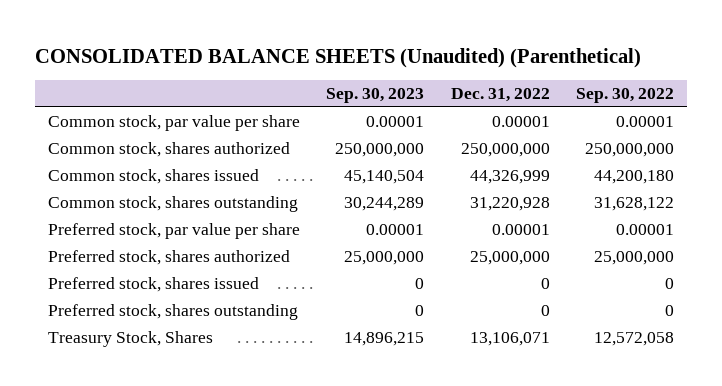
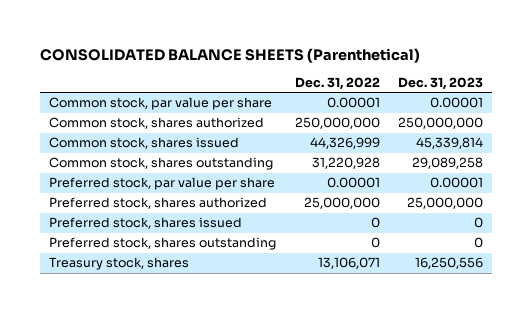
[35,47,642,68] CONSOLIDATED BALANCE SHEETS (Unaudited) (Parenthetical) -> [40,48,421,64] CONSOLIDATED BALANCE SHEETS (Parenthetical)
[326,88,425,104] Sep. 30, 2023 -> none
[575,88,674,104] Sep. 30, 2022 -> none
none -> [397,77,483,91] Dec. 31, 2023
[48,331,214,348] Treasury Stock, Shares -> [49,257,190,271] Treasury stock, shares

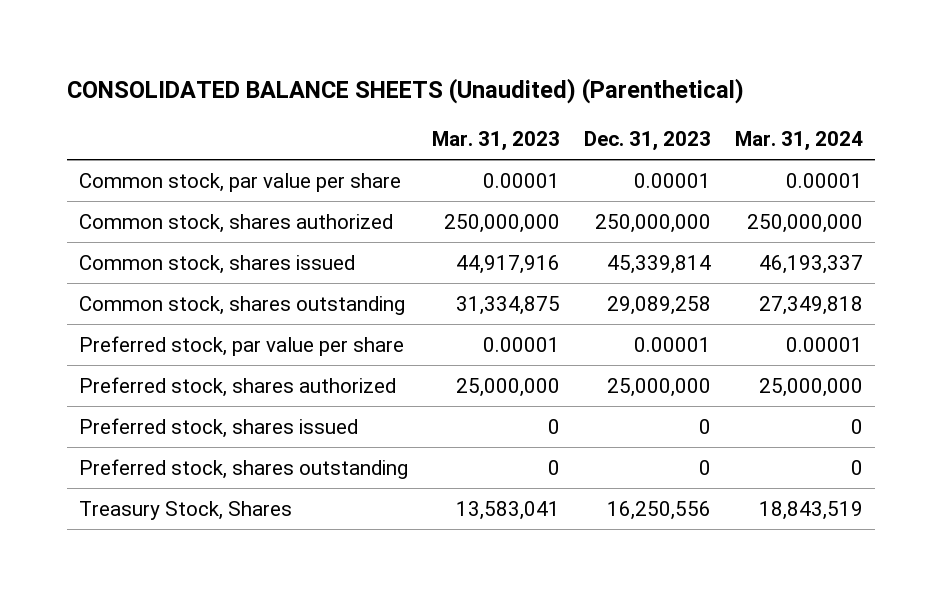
[40,48,421,64] CONSOLIDATED BALANCE SHEETS (Parenthetical) -> [66,78,744,105] CONSOLIDATED BALANCE SHEETS (Unaudited) (Parenthetical)
[294,77,380,91] Dec. 31, 2022 -> none
none -> [431,131,560,152] Mar. 31, 2023
none -> [734,131,863,152] Mar. 31, 2024
[49,257,190,271] Treasury stock, shares -> [78,500,292,520] Treasury Stock, Shares

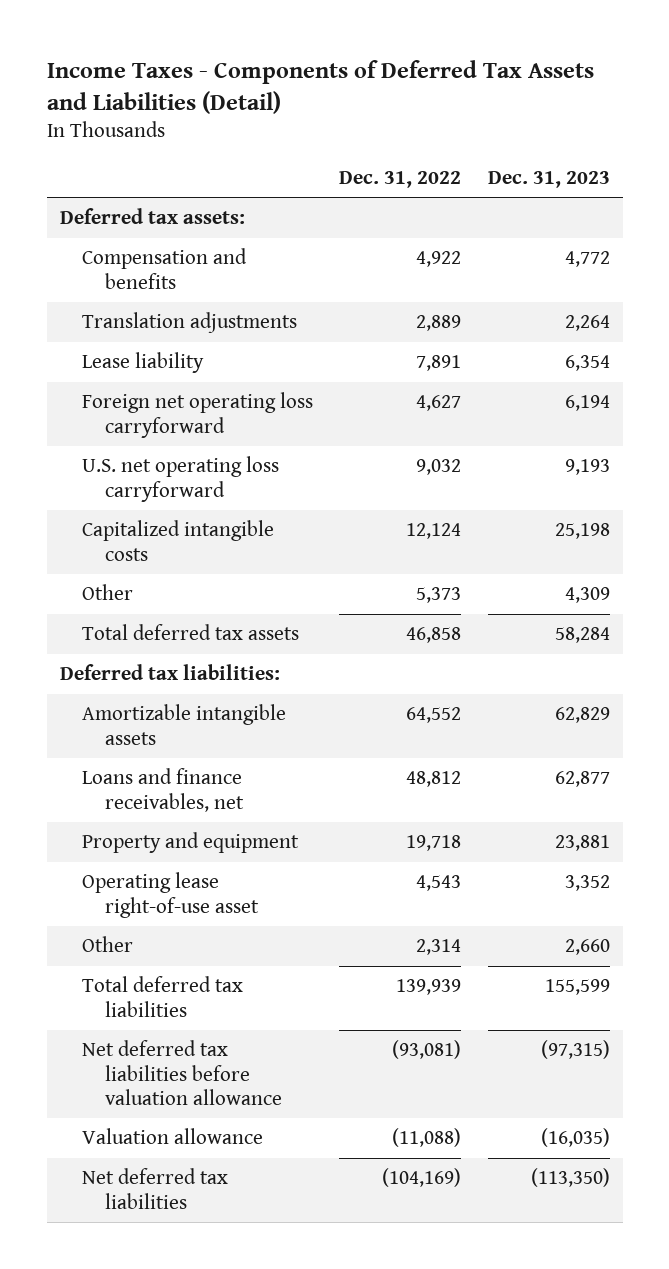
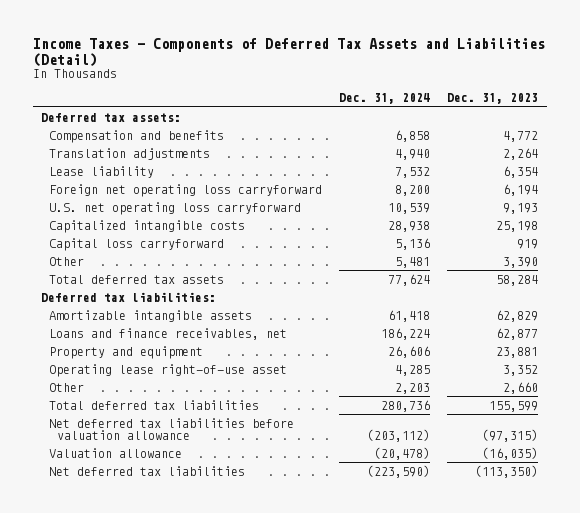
[339,170,462,188] Dec. 31, 2022 -> none
none -> [339,93,431,105] Dec. 31, 2024
none -> [49,237,225,251] Capital loss carryforward
[564,587,610,604] 4,309 -> [503,256,539,268] 3,390

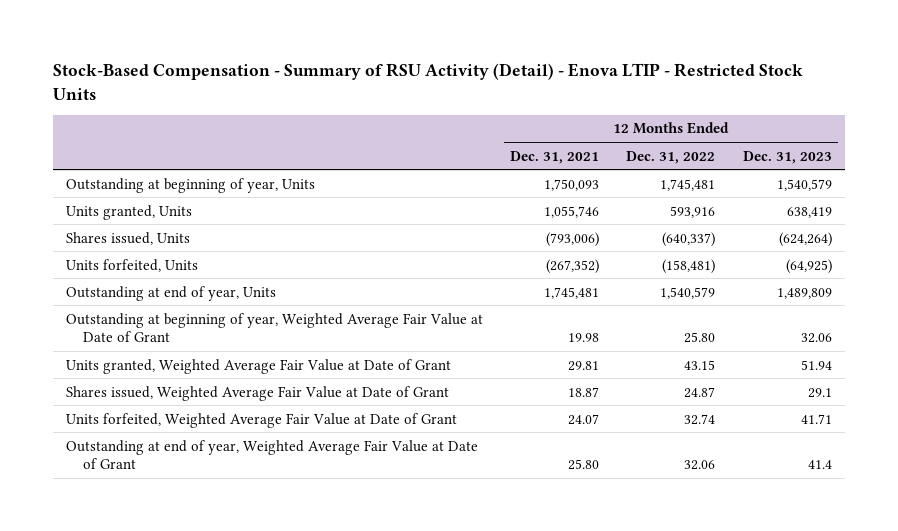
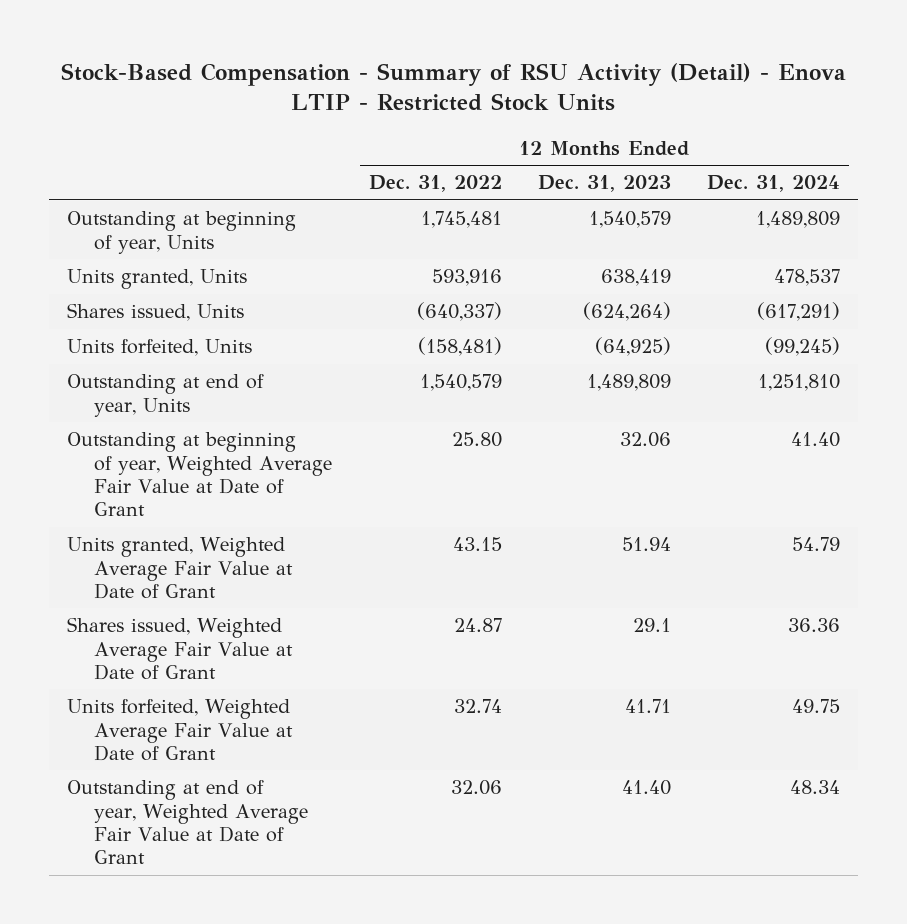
[510,150,600,164] Dec. 31, 2021 -> none
none -> [707,175,841,193] Dec. 31, 2024
[807,460,832,470] 41.4 -> [621,780,671,796] 41.40

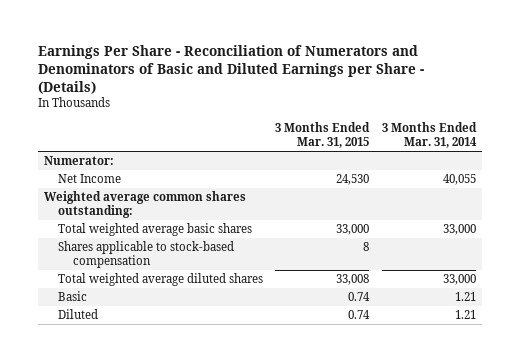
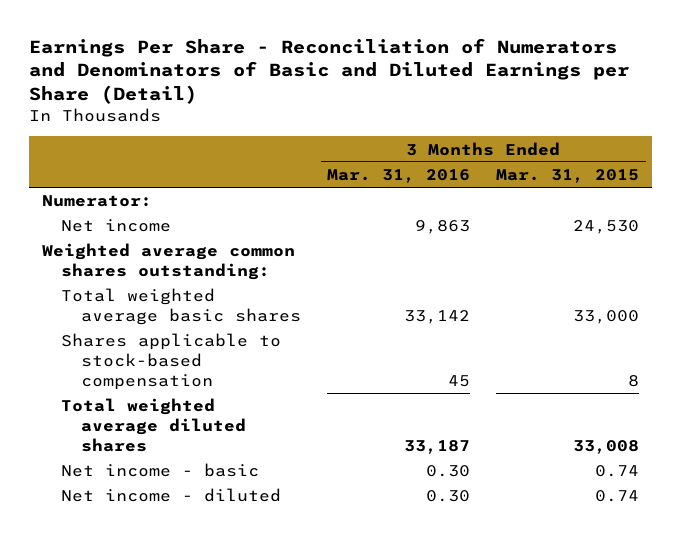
[37,44,424,94] Earnings Per Share - Reconciliation of Numerators and Denominators of Basic and Diluted Earnings per Share - (Details) -> [28,37,629,105] Earnings Per Share - Reconciliation of Numerators and Denominators of Basic and Diluted Earnings per Share (Detail)
[381,122,477,149] 3 Months Ended Mar. 31, 2014 -> none
none -> [327,169,471,184] Mar. 31, 2016
[58,174,122,184] Net Income -> [61,219,172,233] Net income
[58,291,88,302] Basic -> [61,463,260,478] Net income - basic
[58,309,99,320] Diluted -> [61,488,282,503] Net income - diluted

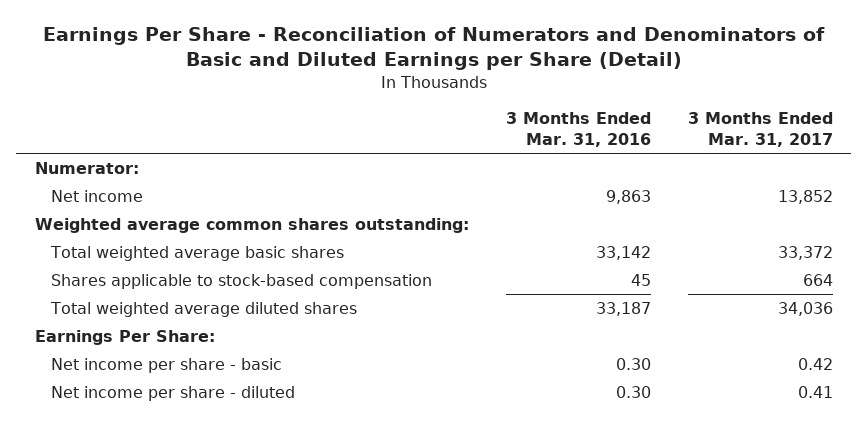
[496,169,640,184] Mar. 31, 2015 -> none
none -> [687,112,833,147] 3 Months Ended Mar. 31, 2017
none -> [34,330,215,346] Earnings Per Share:
[61,463,260,478] Net income - basic -> [50,358,282,374] Net income per share - basic
[61,488,282,503] Net income - diluted -> [50,386,295,402] Net income per share - diluted

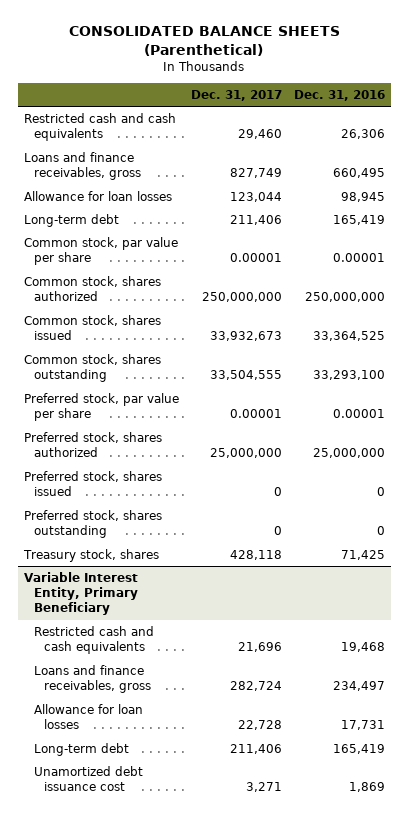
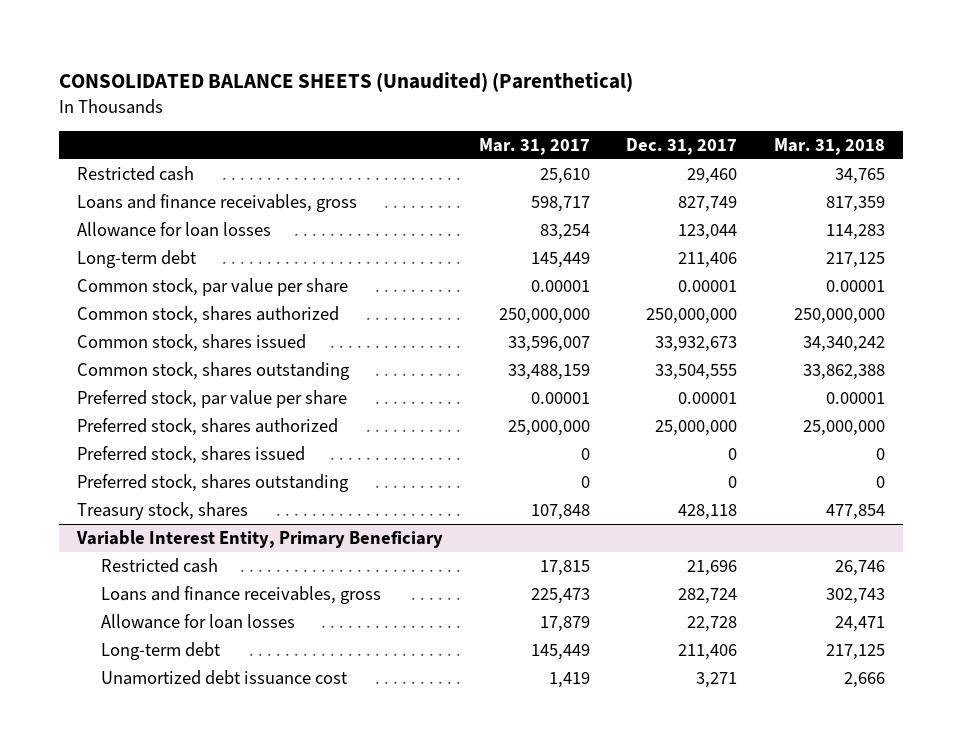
[69,26,341,56] CONSOLIDATED BALANCE SHEETS (Parenthetical) -> [59,71,634,92] CONSOLIDATED BALANCE SHEETS (Unaudited) (Parenthetical)
[293,90,385,102] Dec. 31, 2016 -> none
none -> [479,137,591,155] Mar. 31, 2017
none -> [773,137,885,155] Mar. 31, 2018
[23,113,176,142] Restricted cash and cash equivalents -> [77,165,195,181] Restricted cash
[33,626,154,655] Restricted cash and cash equivalents -> [101,557,219,573] Restricted cash

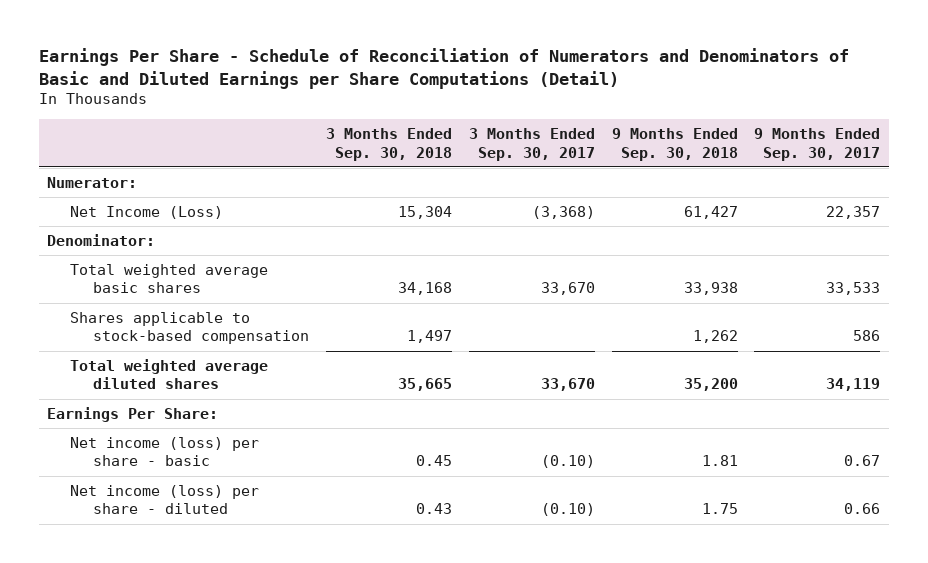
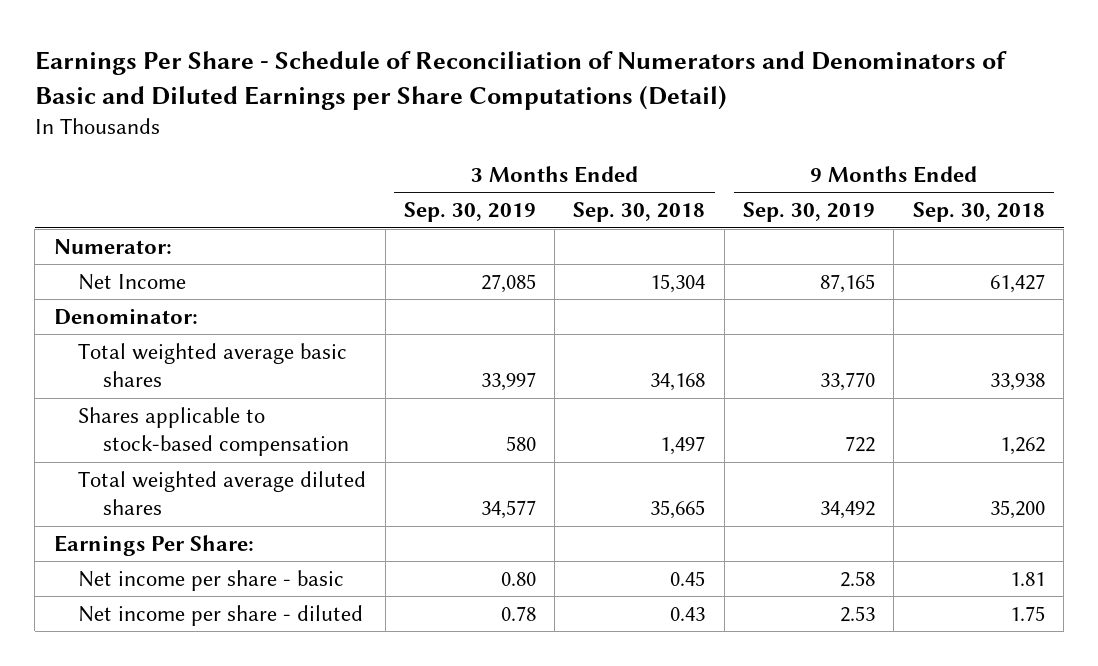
[468,128,595,161] 3 Months Ended Sep. 30, 2017 -> none
[754,128,881,161] 9 Months Ended Sep. 30, 2017 -> none
none -> [403,202,536,223] Sep. 30, 2019
none -> [743,202,876,223] Sep. 30, 2019
[70,206,224,220] Net Income (Loss) -> [78,273,187,290] Net Income
[70,437,260,467] Net income (loss) per share - basic -> [78,569,345,591] Net income per share - basic
[70,485,260,515] Net income (loss) per share - diluted -> [78,604,364,626] Net income per share - diluted

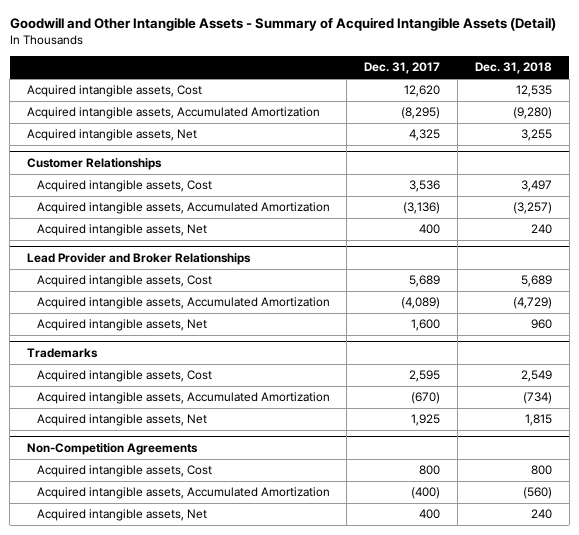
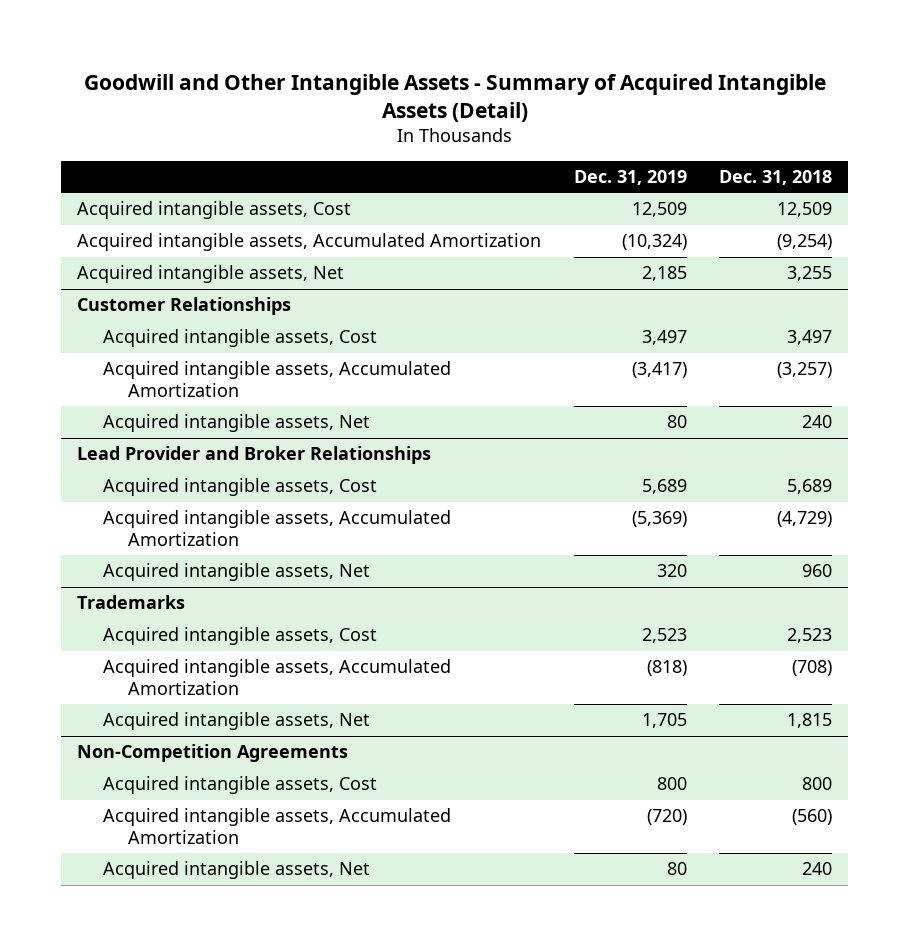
[364,62,441,75] Dec. 31, 2017 -> none
none -> [573,169,687,185] Dec. 31, 2019
[515,85,552,98] 12,535 -> [776,202,832,218] 12,509
[512,107,552,120] (9,280) -> [776,234,832,251] (9,254)
[520,370,552,383] 2,549 -> [786,628,832,644] 2,523
[522,392,552,405] (734) -> [791,660,832,677] (708)

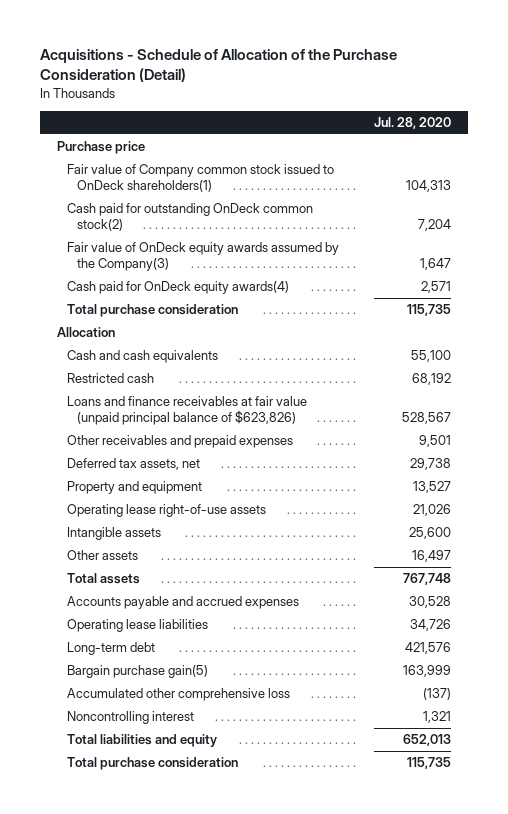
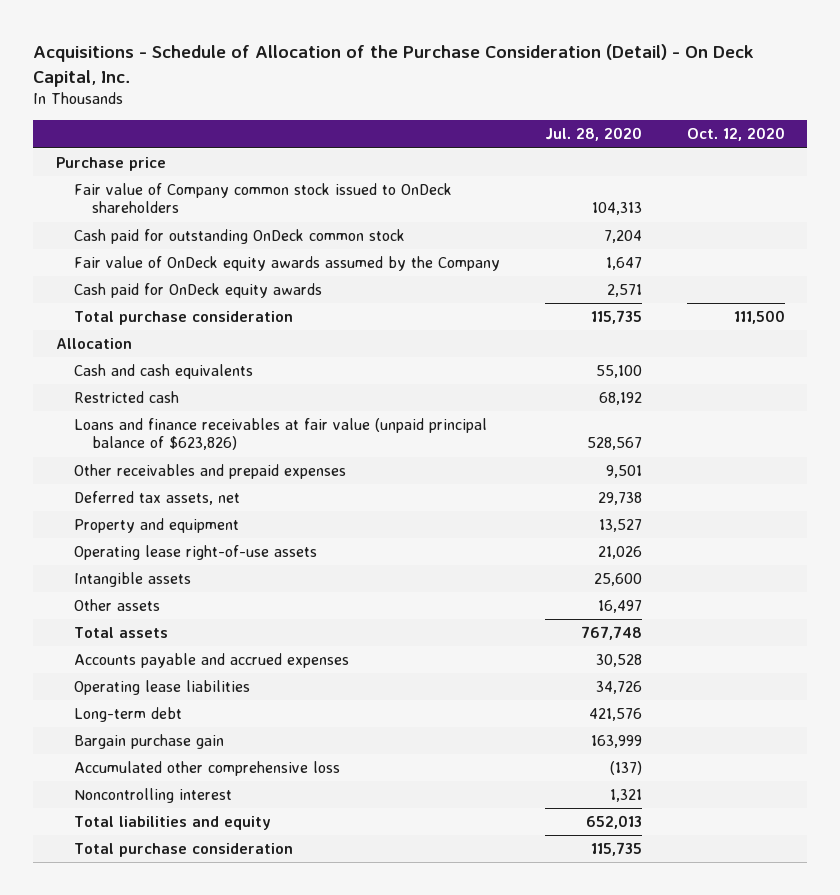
[39,48,397,83] Acquisitions - Schedule of Allocation of the Purchase Consideration (Detail) -> [33,43,755,87] Acquisitions - Schedule of Allocation of the Purchase Consideration (Detail) - On Deck Capital, Inc.
none -> [686,127,785,142] Oct. 12, 2020
[66,164,334,193] Fair value of Company common stock issued to OnDeck shareholders(1) -> [73,183,452,214] Fair value of Company common stock issued to OnDeck shareholders
[66,203,313,232] Cash paid for outstanding OnDeck common stock(2) -> [73,229,405,245] Cash paid for outstanding OnDeck common stock
[66,242,339,272] Fair value of OnDeck equity awards assumed by the Company(3) -> [73,256,500,272] Fair value of OnDeck equity awards assumed by the Company
[66,281,289,295] Cash paid for OnDeck equity awards(4) -> [73,283,322,299] Cash paid for OnDeck equity awards
[66,665,208,679] Bargain purchase gain(5) -> [73,734,224,750] Bargain purchase gain

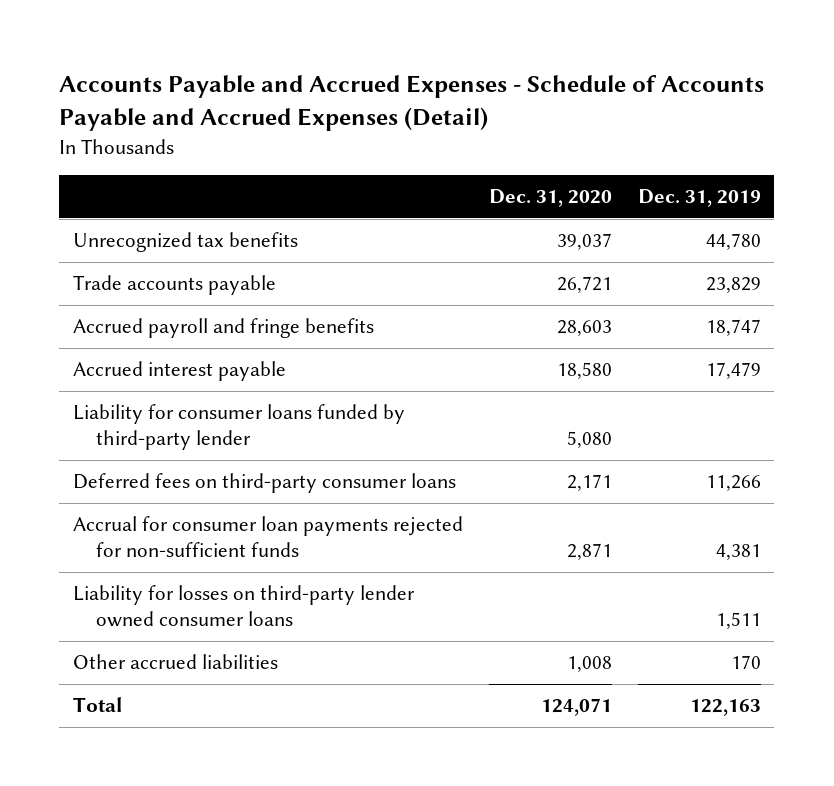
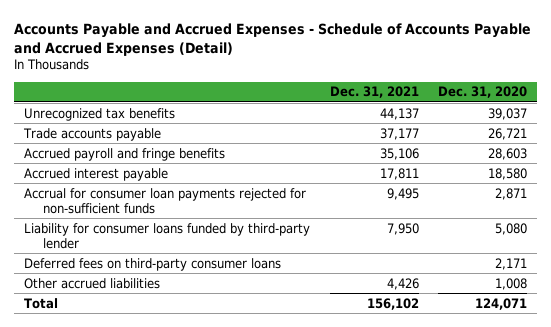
[638,189,762,208] Dec. 31, 2019 -> none
none -> [329,86,419,99] Dec. 31, 2021
[72,516,463,558] Accrual for consumer loan payments rejected for non-sufficient funds -> [24,187,307,214] Accrual for consumer loan payments rejected for non-sufficient funds
[72,585,415,628] Liability for losses on third-party lender owned consumer loans -> none

